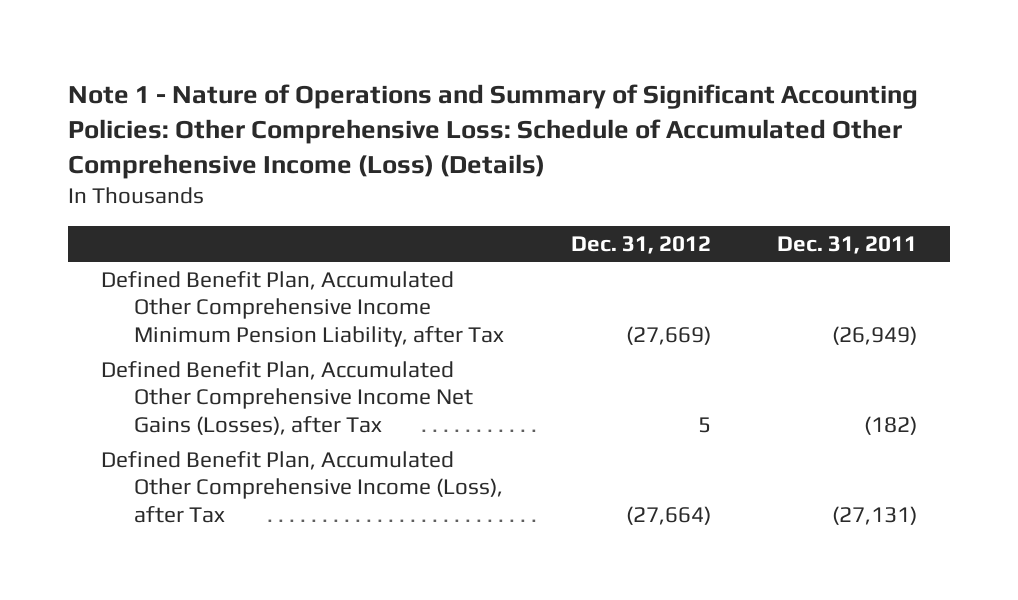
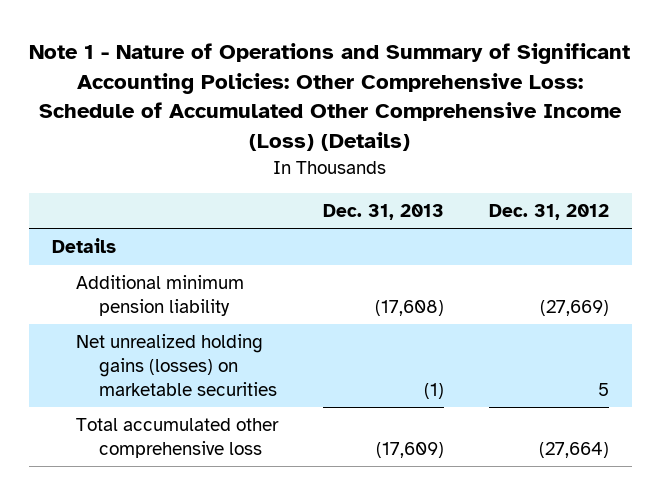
[777,235,918,254] Dec. 31, 2011 -> none
none -> [322,204,444,221] Dec. 31, 2013
none -> [51,238,116,254] Details
[101,271,505,347] Defined Benefit Plan, Accumulated Other Comprehensive Income Minimum Pension Liability, after Tax -> [75,275,244,316] Additional minimum pension liability
[101,361,474,435] Defined Benefit Plan, Accumulated Other Comprehensive Income Net Gains (Losses), after Tax -> [75,334,278,396] Net unrealized holding gains (losses) on marketable securities
[101,451,504,523] Defined Benefit Plan, Accumulated Other Comprehensive Income (Loss), after Tax -> [75,418,279,458] Total accumulated other comprehensive loss

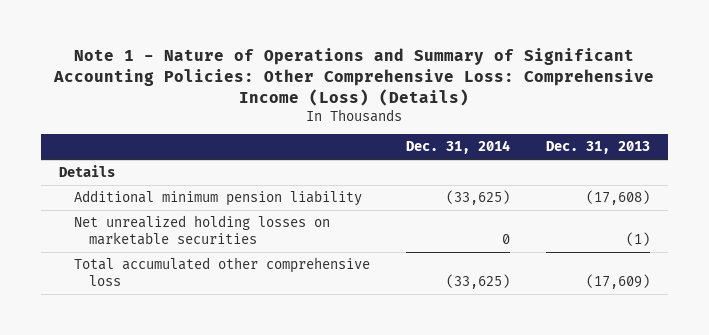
[29,42,631,151] Note 1 - Nature of Operations and Summary of Significant Accounting Policies: Other Comprehensive Loss: Schedule of Accumulated Other Comprehensive Income (Loss) (Details) -> [53,48,655,106] Note 1 - Nature of Operations and Summary of Significant Accounting Policies: Other Comprehensive Loss: Comprehensive Income (Loss) (Details)
[489,204,610,221] Dec. 31, 2012 -> none
none -> [406,140,511,155] Dec. 31, 2014
[75,334,278,396] Net unrealized holding gains (losses) on marketable securities -> [74,215,331,246] Net unrealized holding losses on marketable securities

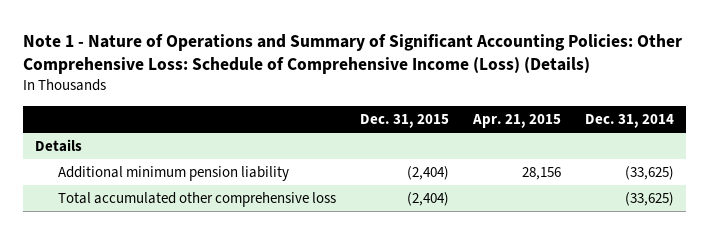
[53,48,655,106] Note 1 - Nature of Operations and Summary of Significant Accounting Policies: Other Comprehensive Loss: Comprehensive Income (Loss) (Details) -> [23,33,683,75] Note 1 - Nature of Operations and Summary of Significant Accounting Policies: Other Comprehensive Loss: Schedule of Comprehensive Income (Loss) (Details)
[546,141,651,155] Dec. 31, 2013 -> none
none -> [359,113,449,128] Dec. 31, 2015
none -> [471,113,561,128] Apr. 21, 2015
[74,215,331,246] Net unrealized holding losses on marketable securities -> none

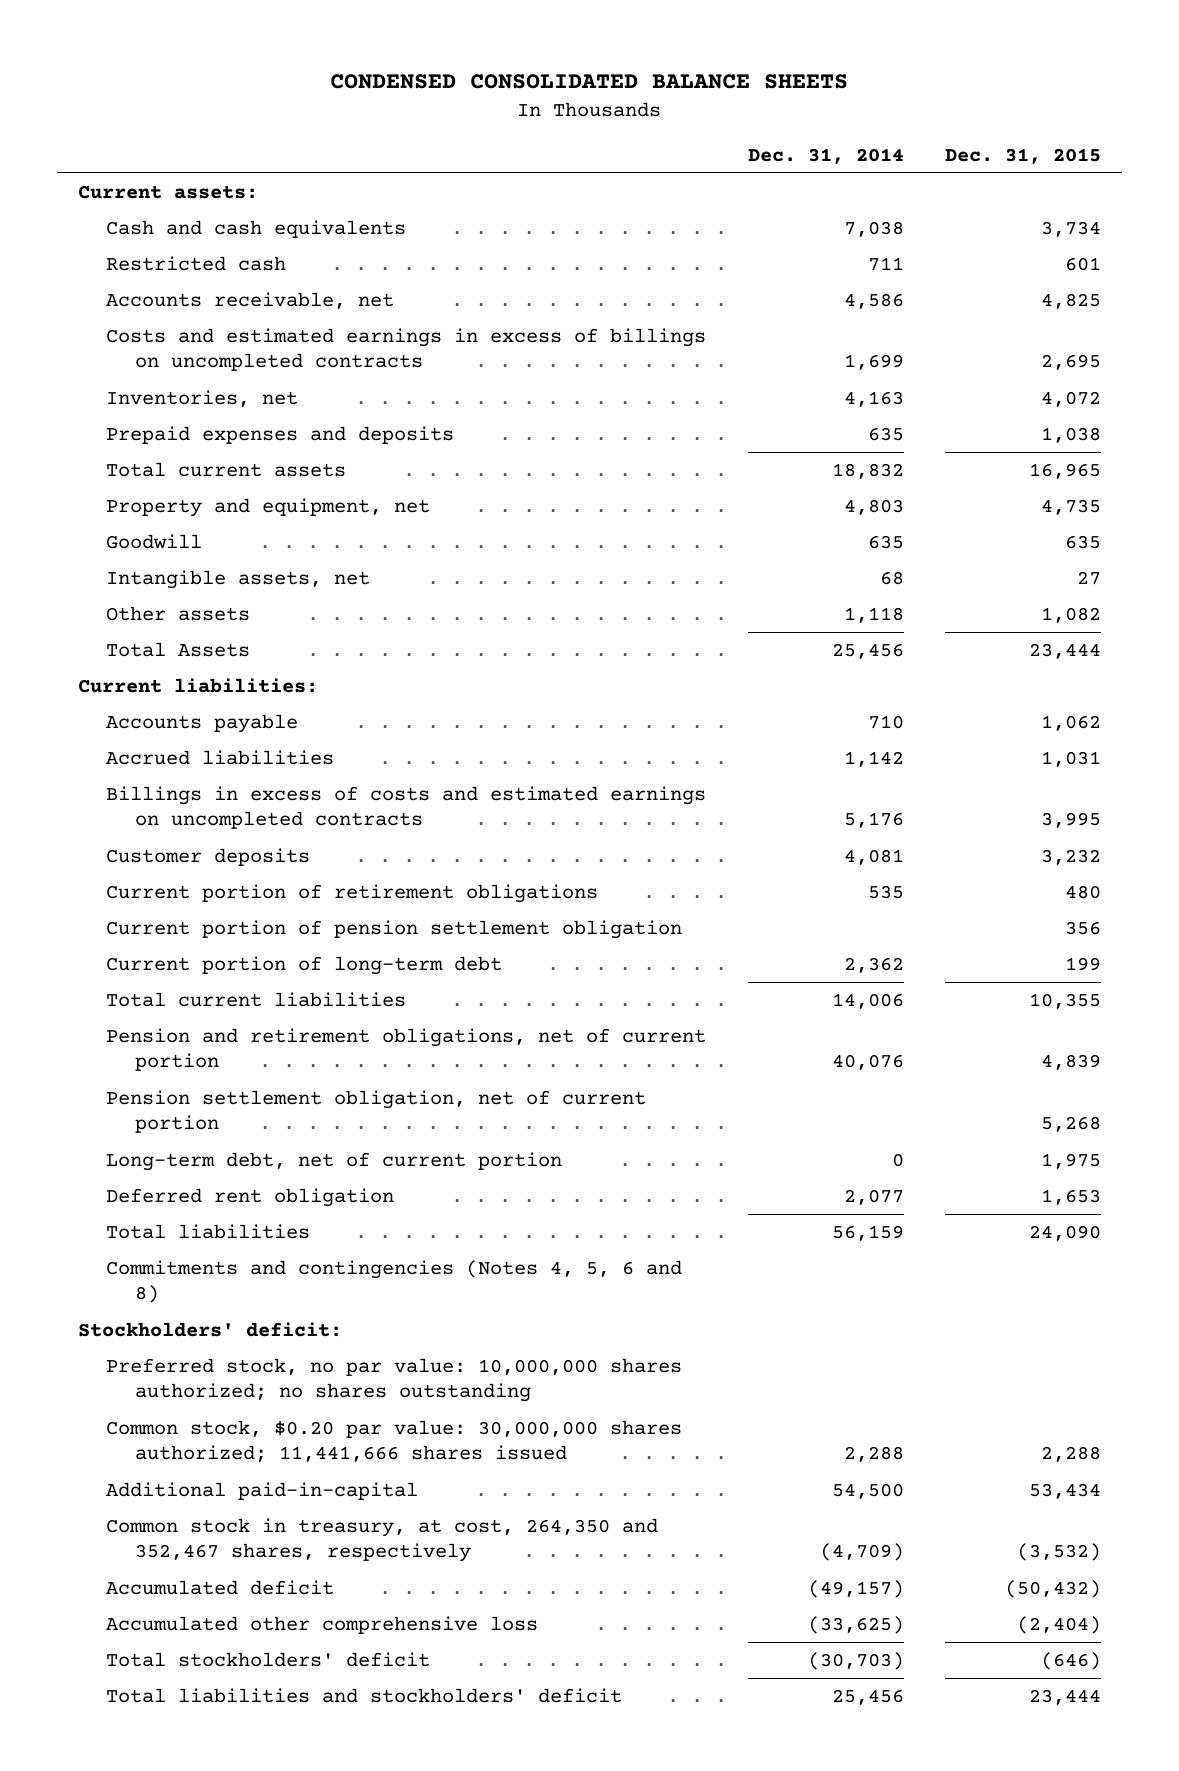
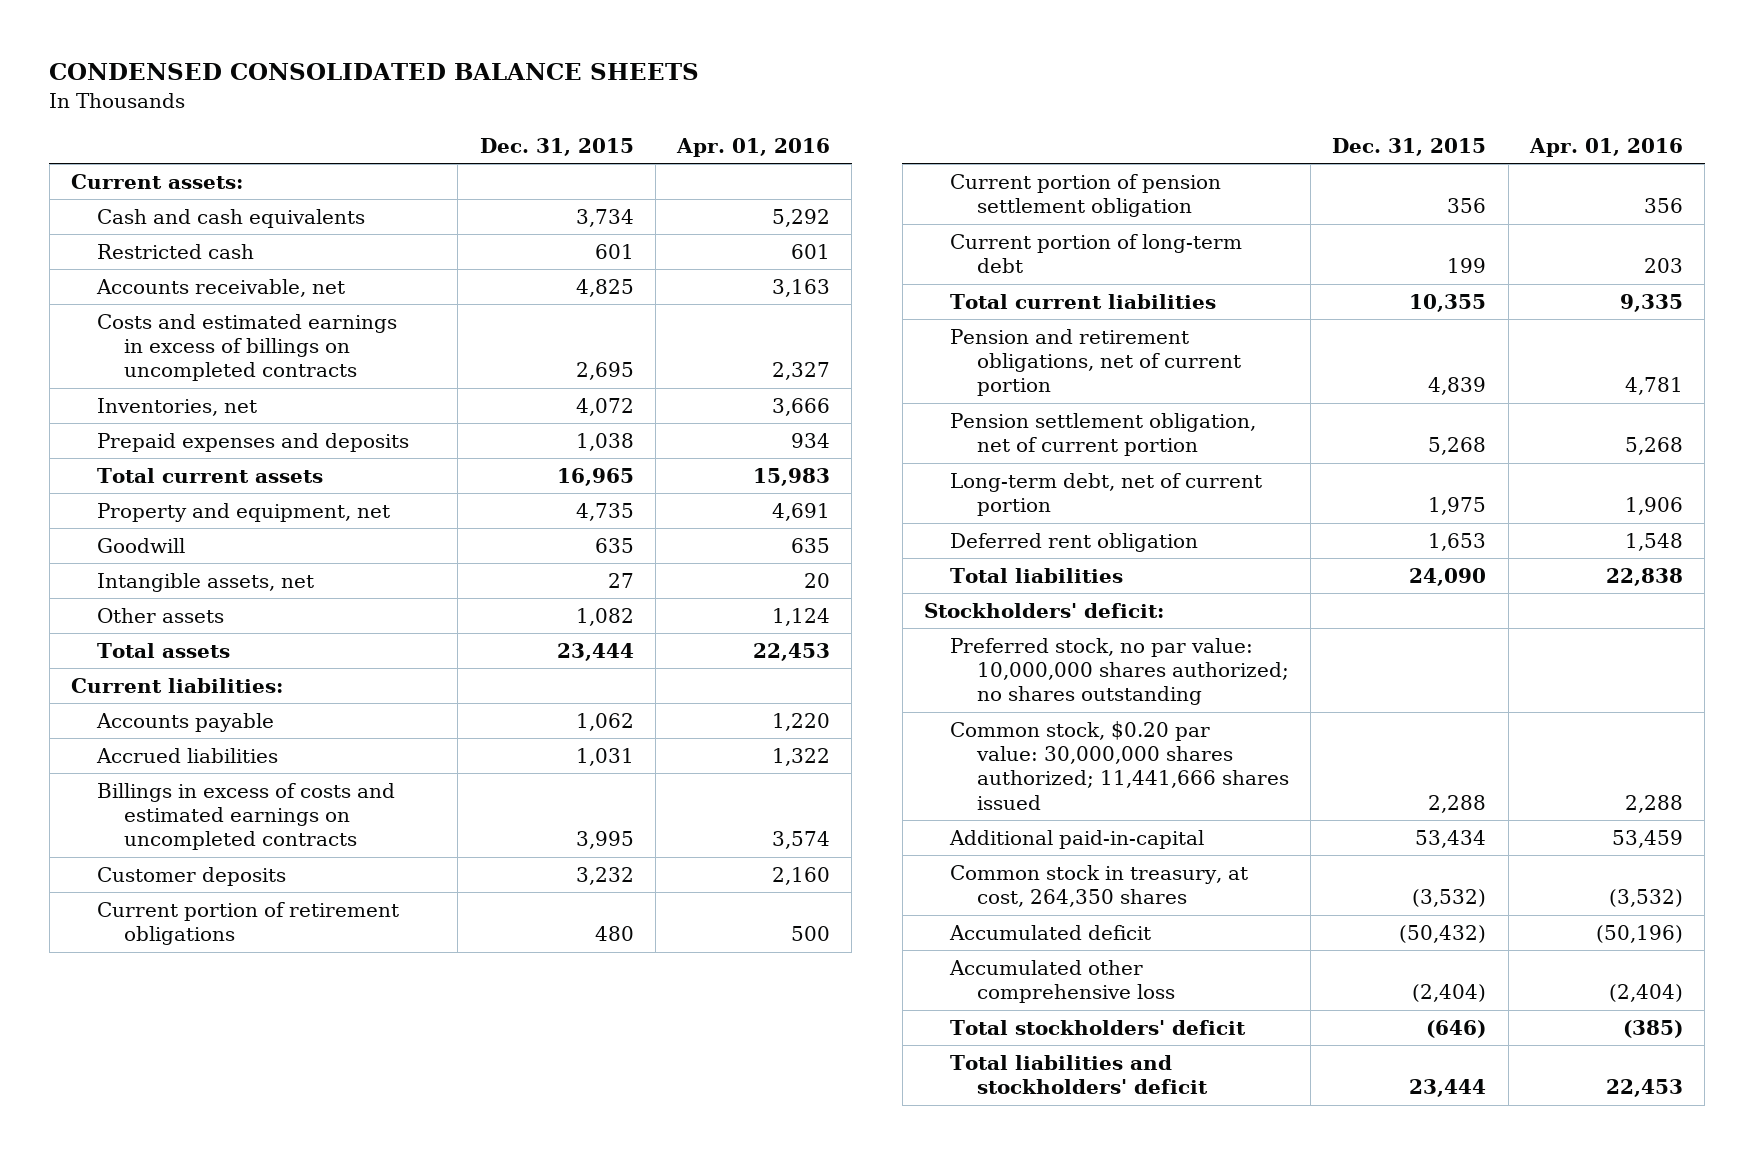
[747,147,904,164] Dec. 31, 2014 -> none
none -> [676,137,831,157] Apr. 01, 2016
[106,642,251,658] Total Assets -> [97,642,231,658] Total assets
[106,1260,683,1304] Commitments and contingencies (Notes 4, 5, 6 and 8) -> none
[106,1518,659,1563] Common stock in treasury, at cost, 264,350 and 352,467 shares, respectively -> [950,864,1249,908] Common stock in treasury, at cost, 264,350 shares

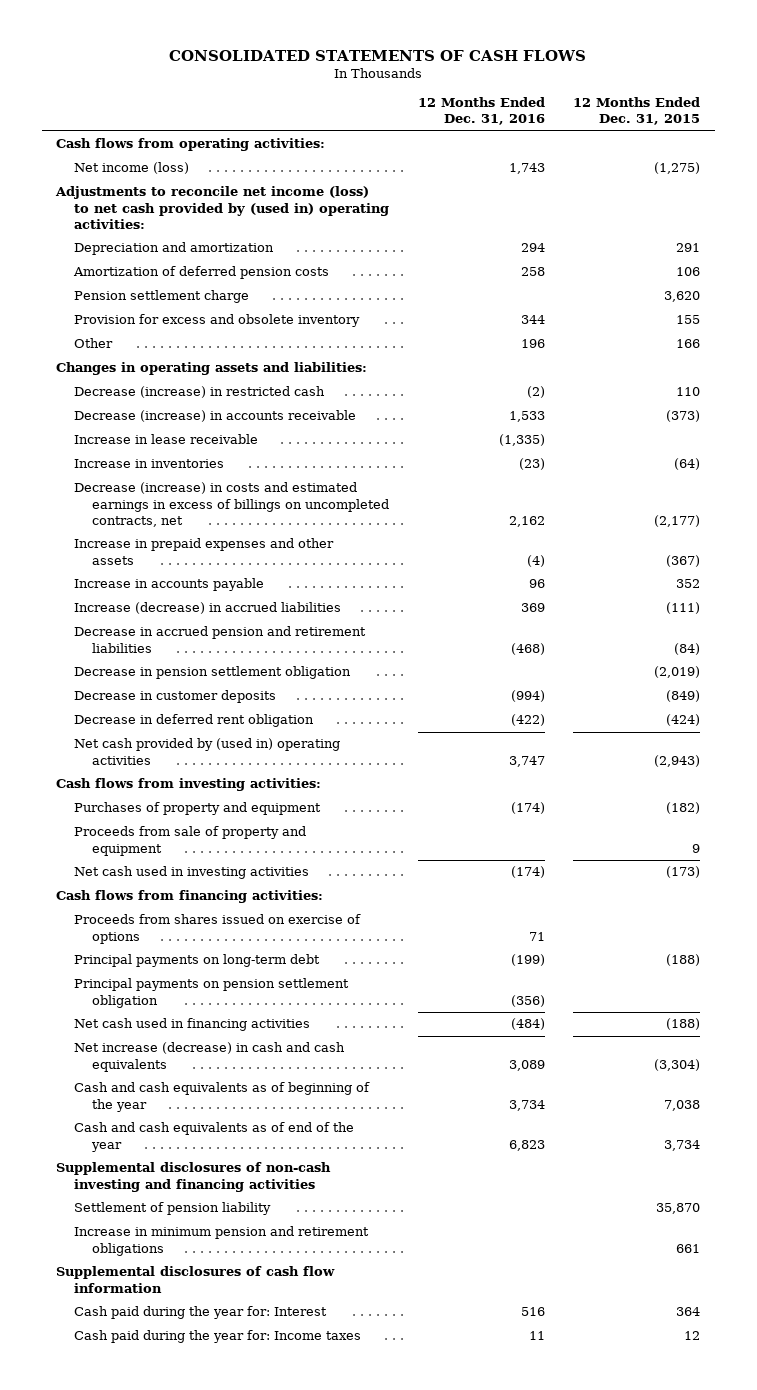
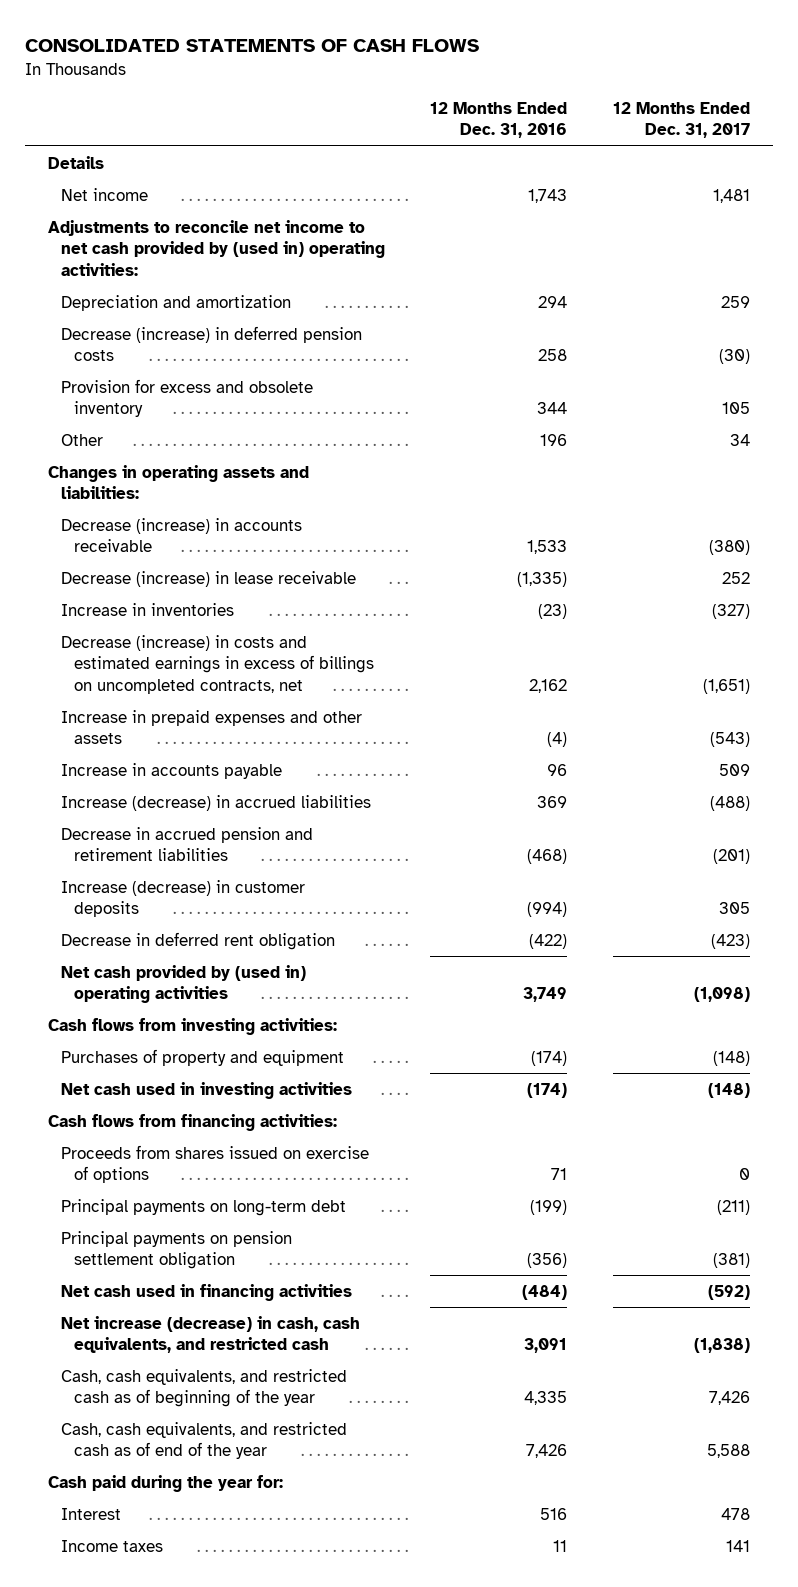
[573,97,701,126] 12 Months Ended Dec. 31, 2015 -> none
none -> [613,101,751,139] 12 Months Ended Dec. 31, 2017
[56,138,326,152] Cash flows from operating activities: -> none
none -> [47,155,104,169] Details
[74,162,190,175] Net income (loss) -> [60,187,148,201] Net income
[55,186,390,229] Adjustments to reconcile net income (loss) to net cash provided by (used in) operating activities: -> [47,219,385,277] Adjustments to reconcile net income to net cash provided by (used in) operating activities:
[74,290,250,304] Pension settlement charge -> none
[73,266,330,280] Amortization of deferred pension costs -> [60,325,362,362] Decrease (increase) in deferred pension costs
[74,386,326,399] Decrease (increase) in restricted cash -> none
[74,434,259,445] Increase in lease receivable -> [60,570,356,587] Decrease (increase) in lease receivable
[74,666,352,680] Decrease in pension settlement obligation -> none
[74,690,277,704] Decrease in customer deposits -> [60,879,305,918] Increase (decrease) in customer deposits
[508,755,545,767] 3,747 -> [523,987,568,1003] 3,749
[74,826,307,856] Proceeds from sale of property and equipment -> none
[56,1162,332,1192] Supplemental disclosures of non-cash investing and financing activities -> none
[74,1202,272,1216] Settlement of pension liability -> none
[74,1226,370,1256] Increase in minimum pension and retirement obligations -> none
[56,1266,336,1293] Supplemental disclosures of cash flow information -> none
[74,1042,346,1072] Net increase (decrease) in cash and cash equivalents -> [60,1315,360,1354] Net increase (decrease) in cash, cash equivalents, and restricted cash
[508,1059,545,1071] 3,089 -> [524,1338,568,1354] 3,091
[74,1082,371,1112] Cash and cash equivalents as of beginning of the year -> [60,1368,347,1408] Cash, cash equivalents, and restricted cash as of beginning of the year
[508,1099,545,1111] 3,734 -> [524,1391,568,1406] 4,335
[74,1122,355,1152] Cash and cash equivalents as of end of the year -> [60,1421,347,1460] Cash, cash equivalents, and restricted cash as of end of the year
[508,1139,545,1151] 6,823 -> [526,1444,568,1459] 7,426
none -> [47,1474,283,1492] Cash paid during the year for:
[74,1306,328,1320] Cash paid during the year for: Interest -> [60,1507,121,1520] Interest
[74,1330,362,1344] Cash paid during the year for: Income taxes -> [60,1539,163,1552] Income taxes

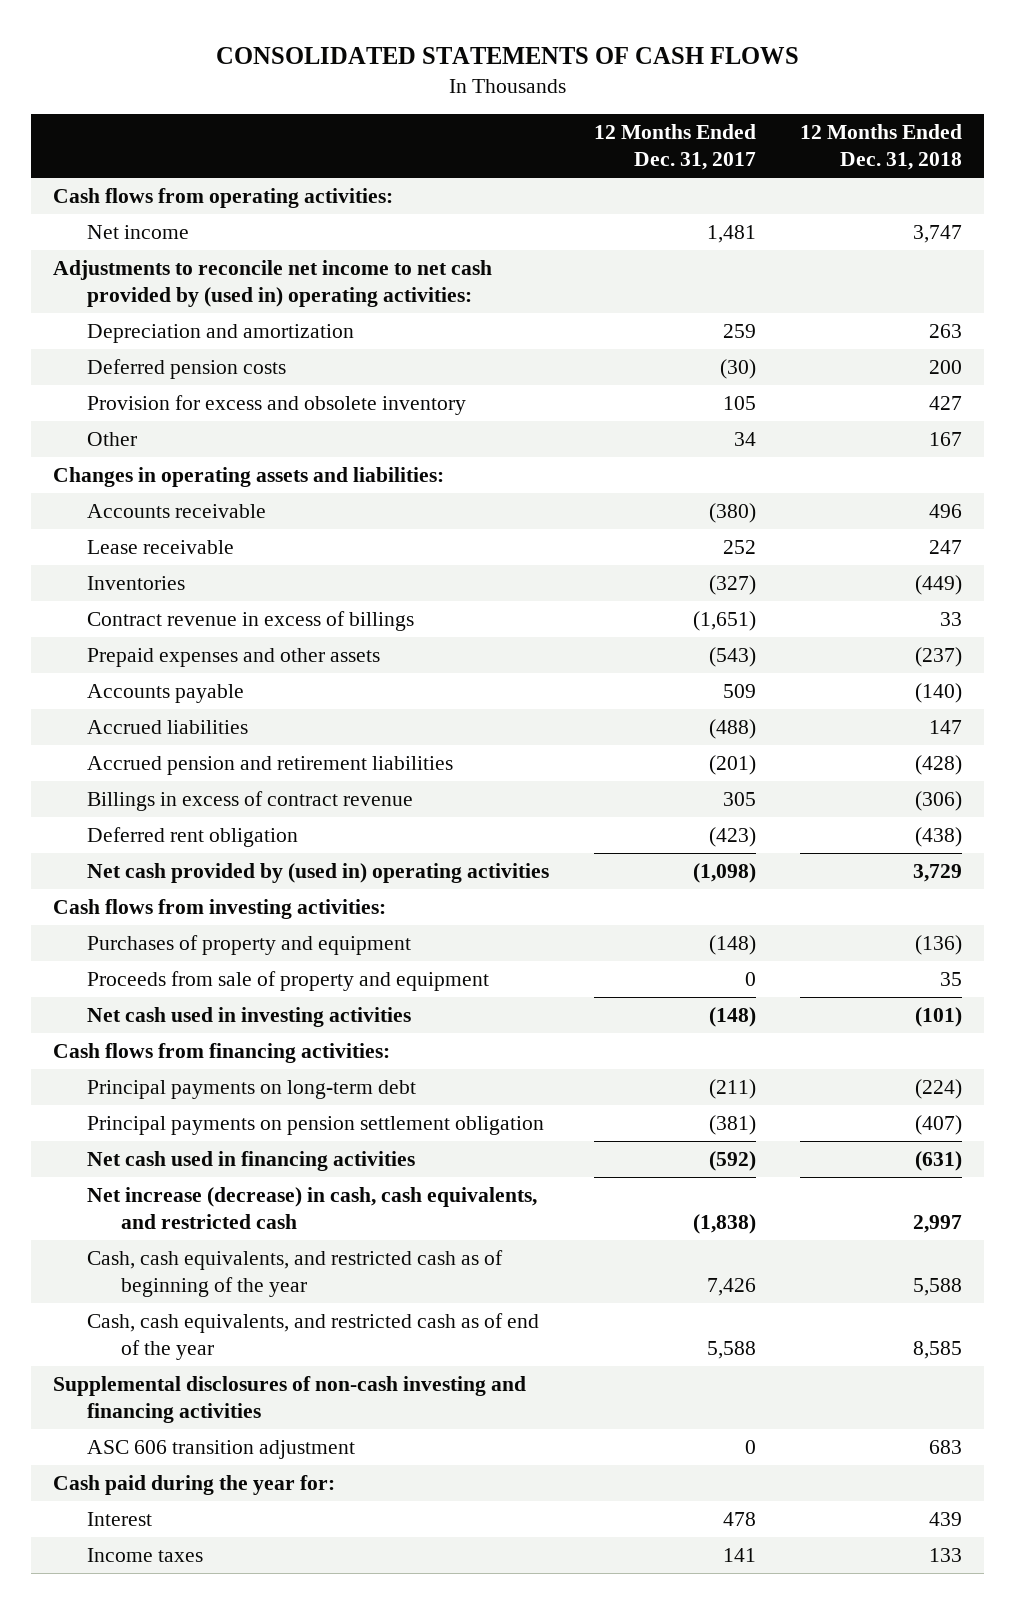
[430,101,568,139] 12 Months Ended Dec. 31, 2016 -> none
none -> [800,124,963,171] 12 Months Ended Dec. 31, 2018
[47,155,104,169] Details -> none
none -> [53,187,394,208] Cash flows from operating activities:
[60,325,362,362] Decrease (increase) in deferred pension costs -> [87,358,287,379] Deferred pension costs
[60,879,305,918] Increase (decrease) in customer deposits -> none
[60,517,302,553] Decrease (increase) in accounts receivable -> [87,503,267,518] Accounts receivable
[60,570,356,587] Decrease (increase) in lease receivable -> [87,539,235,554] Lease receivable
[60,602,234,616] Increase in inventories -> [87,575,186,590] Inventories
[60,634,374,695] Decrease (increase) in costs and estimated earnings in excess of billings on uncompleted contracts, net -> [87,610,415,631] Contract revenue in excess of billings
[60,709,362,745] Increase in prepaid expenses and other assets -> [87,647,381,667] Prepaid expenses and other assets
[60,762,282,779] Increase in accounts payable -> [87,683,245,703] Accounts payable
[60,794,371,811] Increase (decrease) in accrued liabilities -> [87,719,249,734] Accrued liabilities
[60,826,313,862] Decrease in accrued pension and retirement liabilities -> [87,755,454,775] Accrued pension and retirement liabilities
none -> [87,790,414,811] Billings in excess of contract revenue
[60,931,335,950] Decrease in deferred rent obligation -> [87,826,299,847] Deferred rent obligation
none -> [87,970,490,991] Proceeds from sale of property and equipment
[60,1144,369,1184] Proceeds from shares issued on exercise of options -> none
none -> [53,1375,527,1423] Supplemental disclosures of non-cash investing and financing activities
none -> [87,1439,356,1459] ASC 606 transition adjustment

